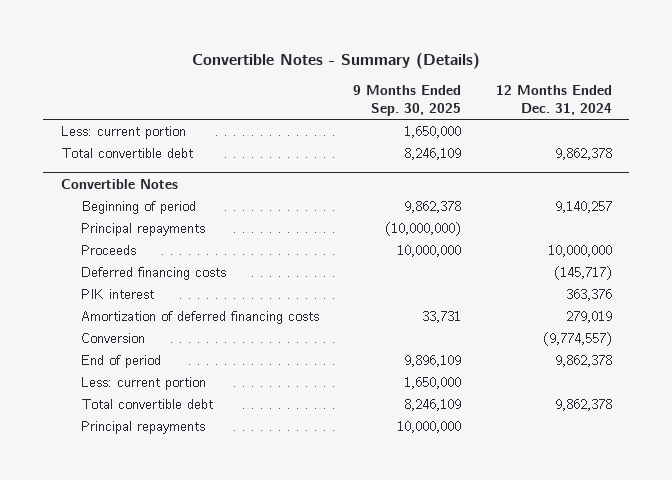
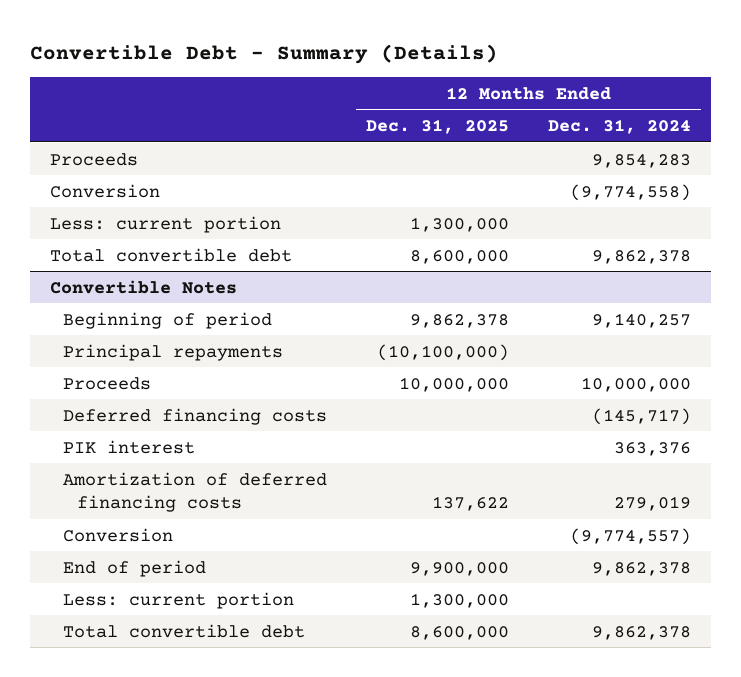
[192,53,481,70] Convertible Notes - Summary (Details) -> [30,43,499,64] Convertible Debt - Summary (Details)
[353,85,462,116] 9 Months Ended Sep. 30, 2025 -> none
none -> [366,118,510,134] Dec. 31, 2025
none -> [49,152,138,166] Proceeds
none -> [49,183,160,198] Conversion
[80,421,205,435] Principal repayments -> none

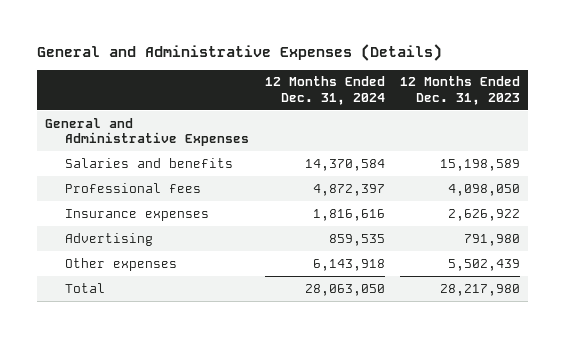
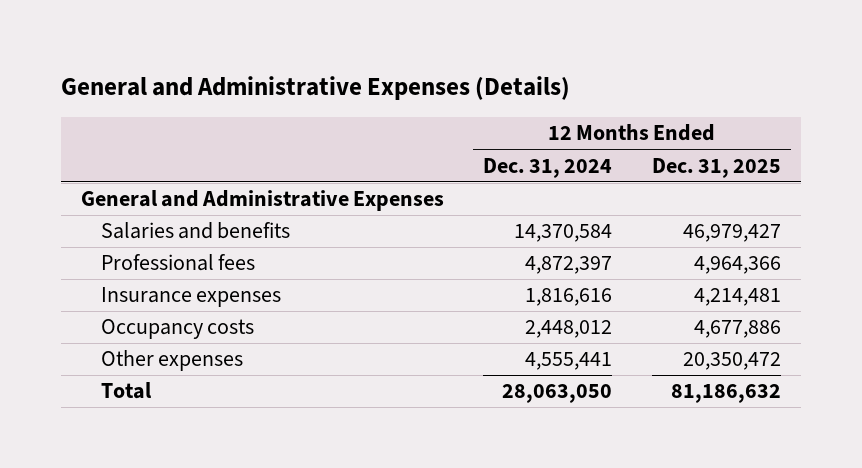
[400,76,521,105] 12 Months Ended Dec. 31, 2023 -> none
none -> [651,157,781,178] Dec. 31, 2025
[64,232,153,246] Advertising -> none
none -> [101,319,255,340] Occupancy costs
[312,258,385,271] 6,143,918 -> [525,352,613,371] 4,555,441

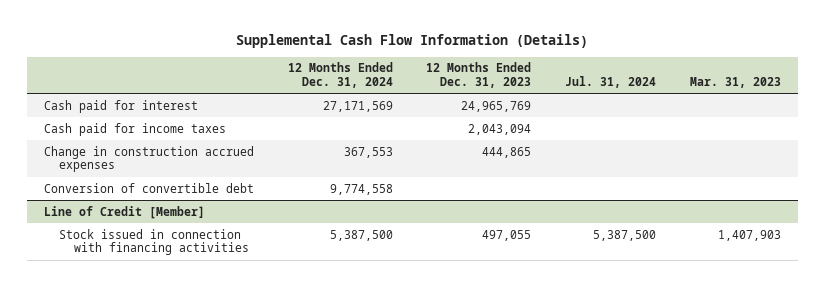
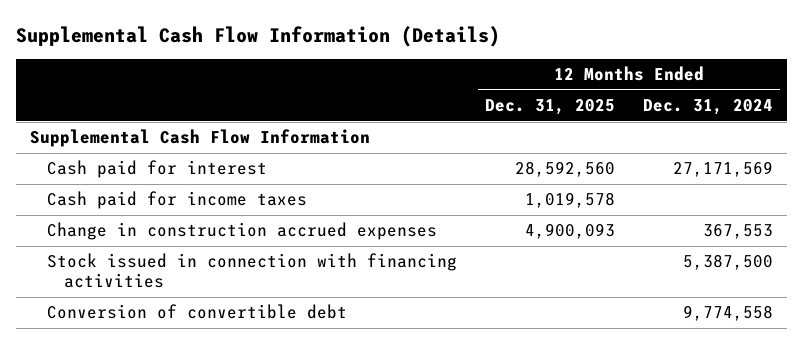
[426,62,532,88] 12 Months Ended Dec. 31, 2023 -> none
[564,75,656,88] Jul. 31, 2024 -> none
[689,76,781,88] Mar. 31, 2023 -> none
none -> [485,99,616,116] Dec. 31, 2025
none -> [29,129,370,148] Supplemental Cash Flow Information
[43,205,205,219] Line of Credit [Member] -> none
[43,182,254,193] Conversion of convertible debt -> [46,304,347,320] Conversion of convertible debt

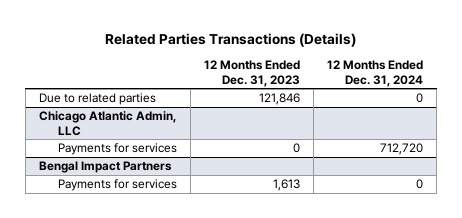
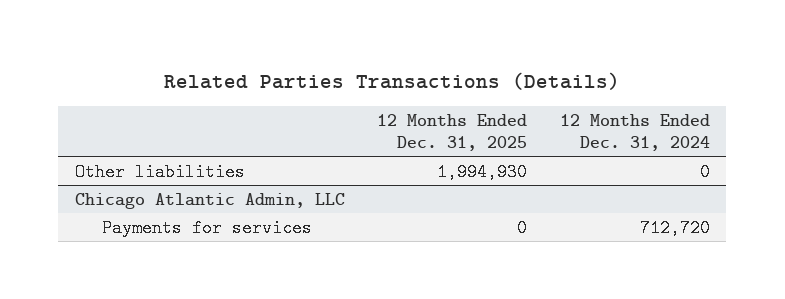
[204,60,301,87] 12 Months Ended Dec. 31, 2023 -> none
none -> [377,114,528,152] 12 Months Ended Dec. 31, 2025
[38,93,156,106] Due to related parties -> [74,162,245,181] Other liabilities
[38,161,172,174] Bengal Impact Partners -> none
[57,179,177,192] Payments for services -> none

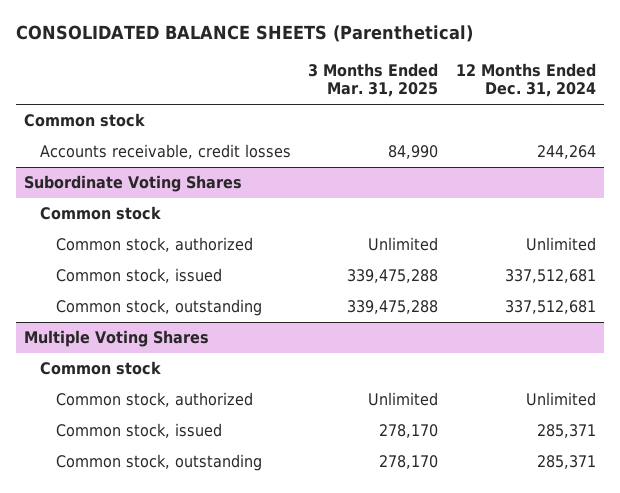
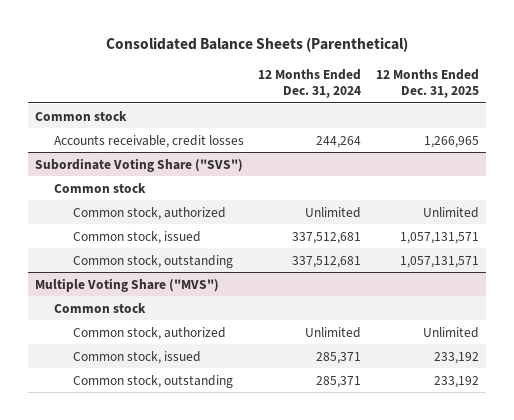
[15,25,473,43] CONSOLIDATED BALANCE SHEETS (Parenthetical) -> [105,36,408,52] Consolidated Balance Sheets (Parenthetical)
[308,62,439,98] 3 Months Ended Mar. 31, 2025 -> none
none -> [375,68,479,99] 12 Months Ended Dec. 31, 2025
[24,174,243,192] Subordinate Voting Shares -> [34,157,243,172] Subordinate Voting Share ("SVS")
[24,329,210,347] Multiple Voting Shares -> [34,277,219,292] Multiple Voting Share ("MVS")

